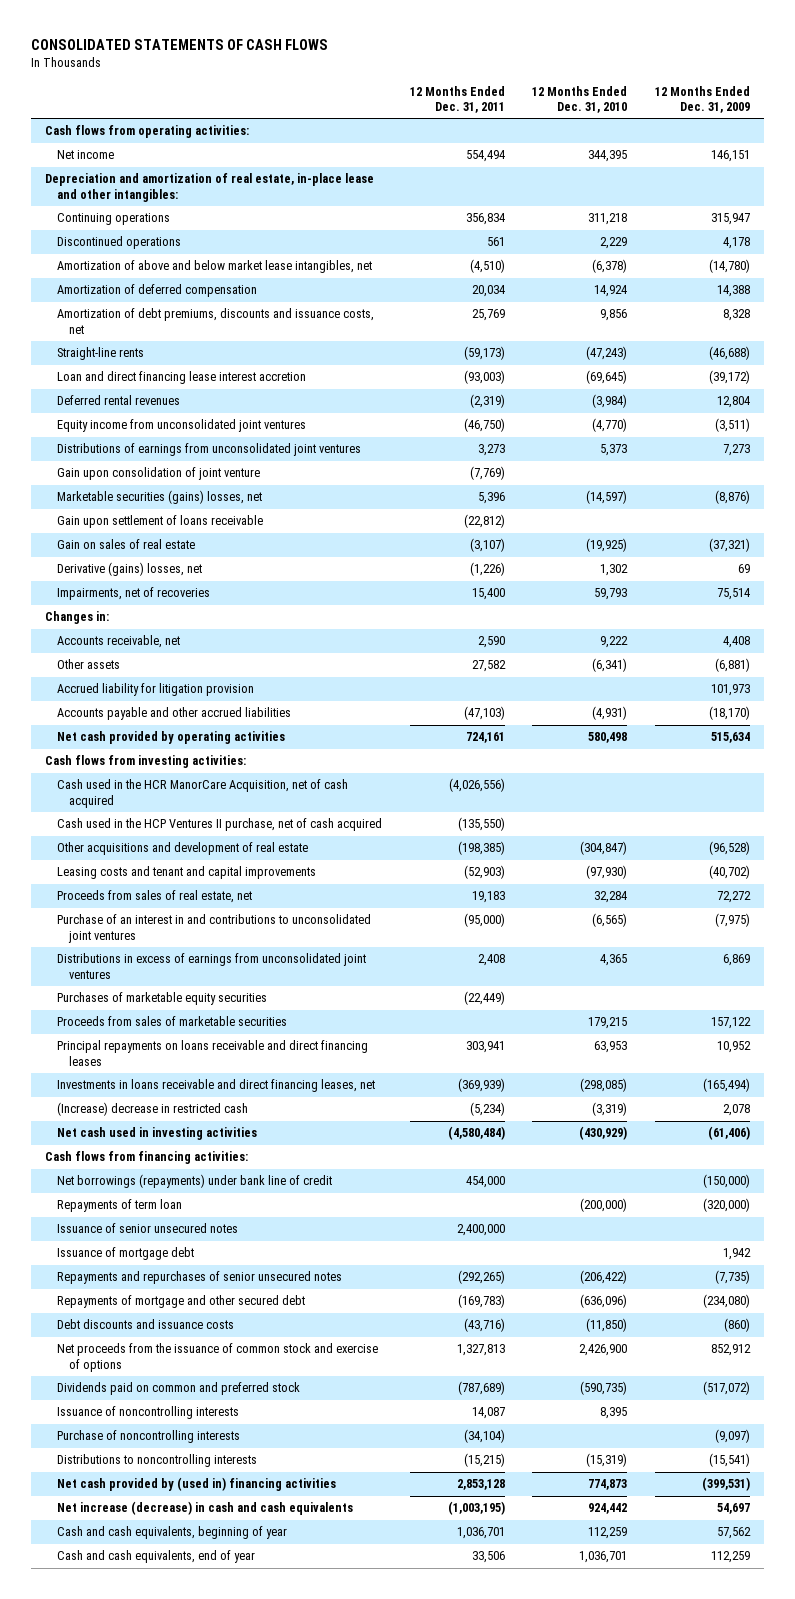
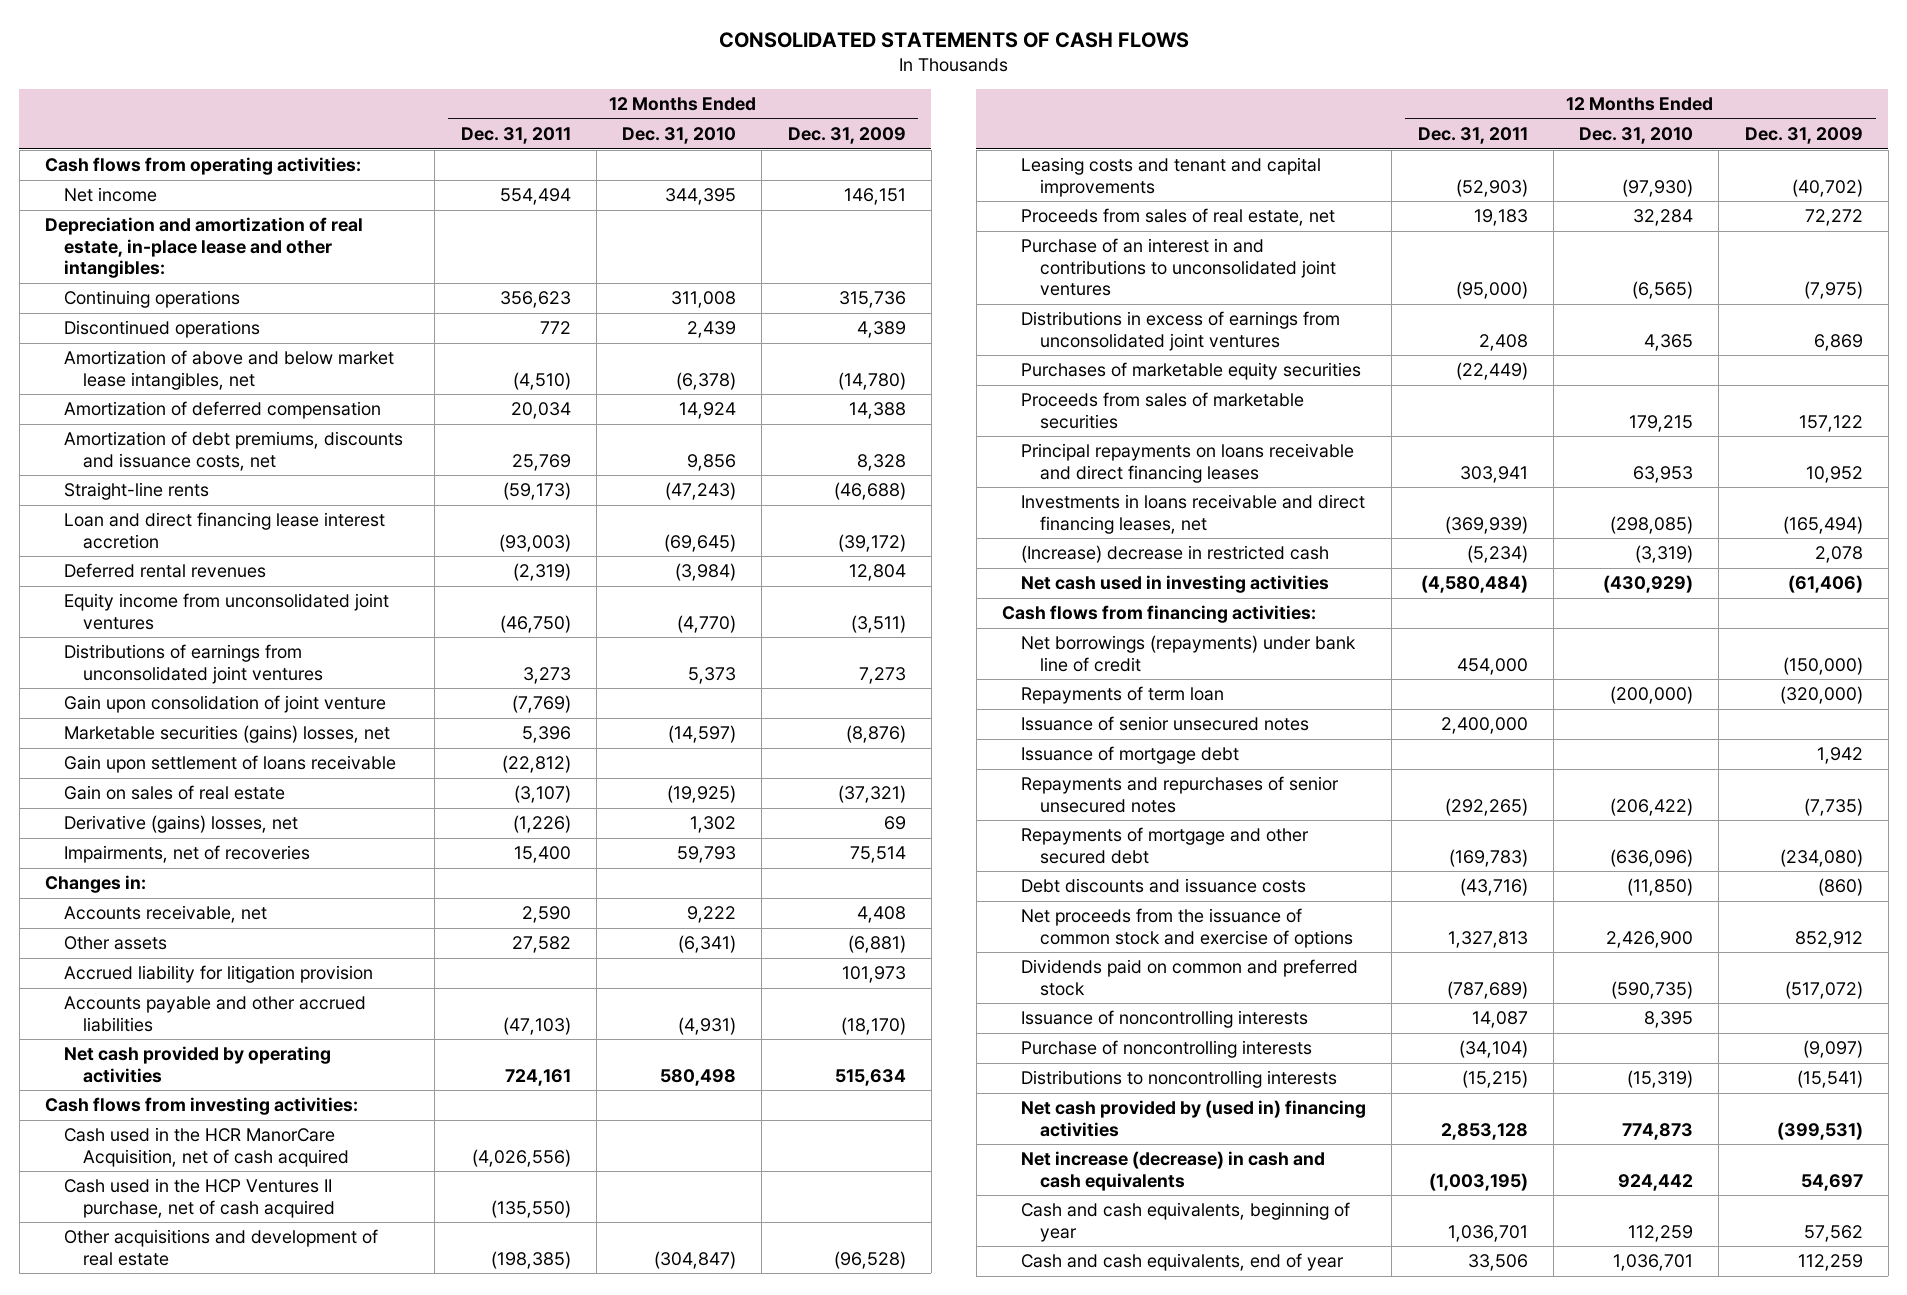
[465,213,505,226] 356,834 -> [499,291,571,309] 356,623
[588,213,628,226] 311,218 -> [671,291,737,309] 311,008
[711,213,751,226] 315,947 -> [838,291,906,309] 315,736
[486,237,505,247] 561 -> [539,321,571,335] 772
[600,237,628,250] 2,229 -> [687,321,737,339] 2,439
[723,237,751,250] 4,178 -> [856,321,906,339] 4,389

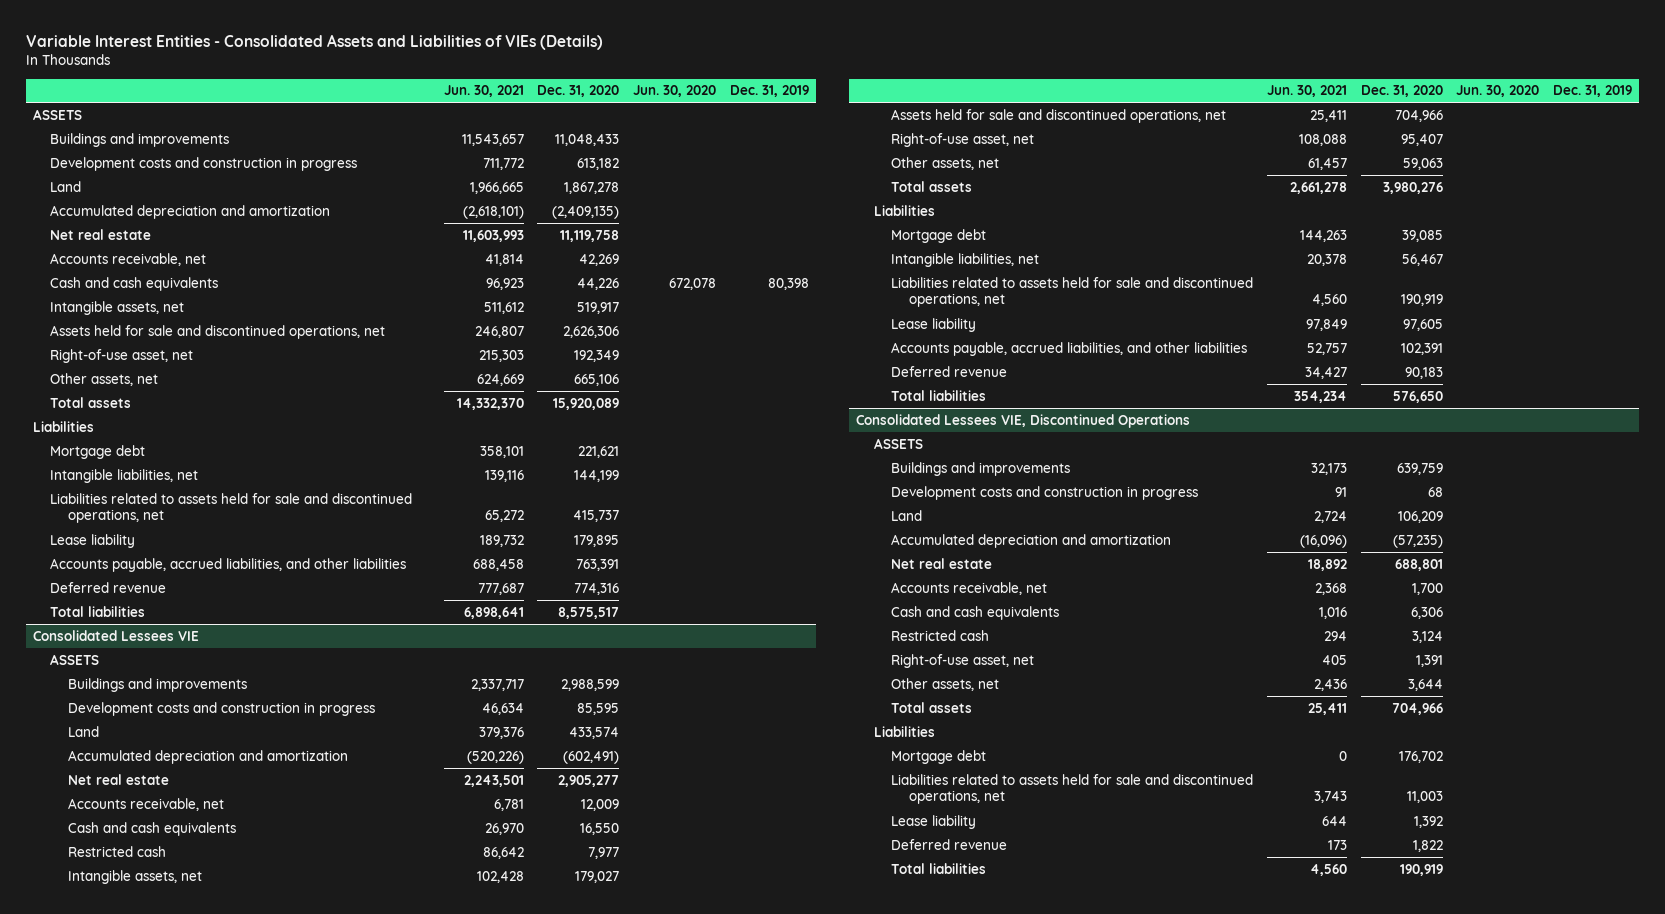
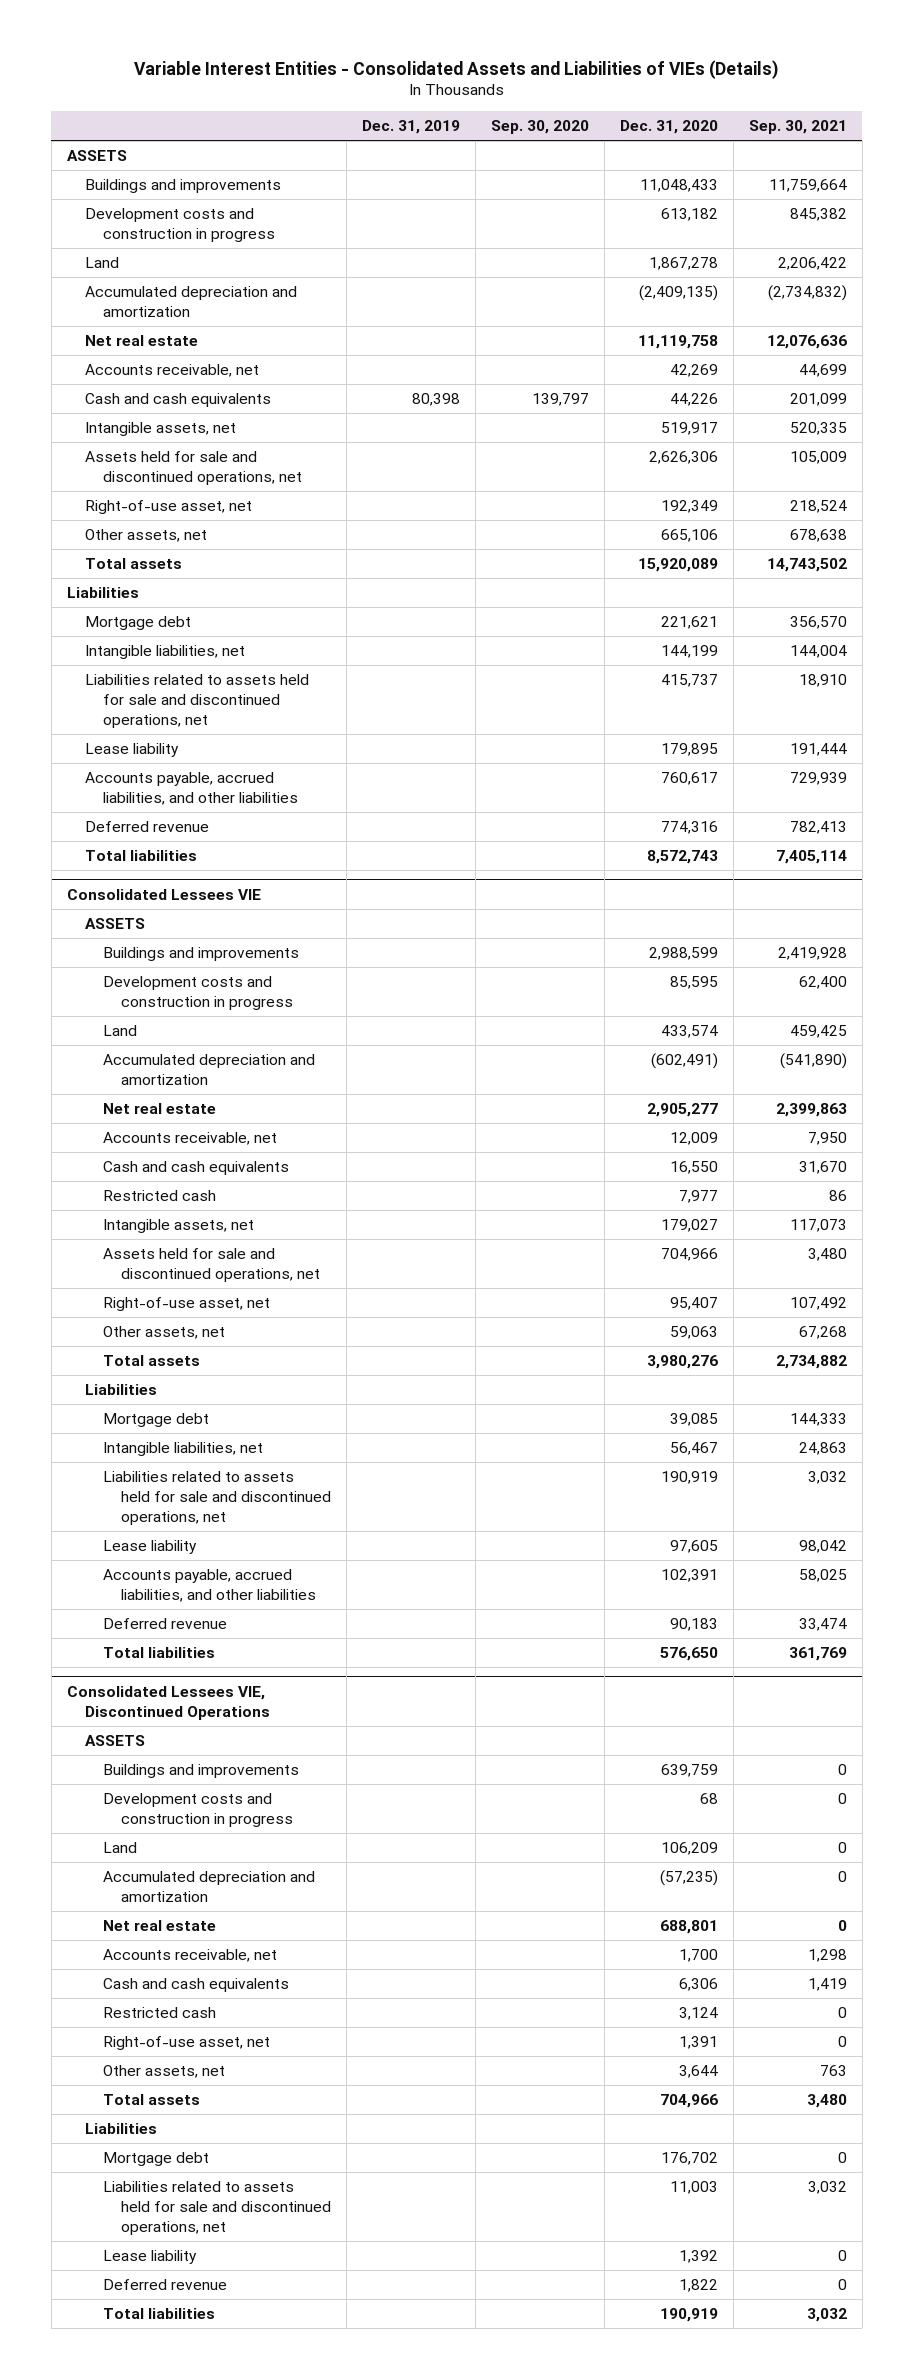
[443,85,524,98] Jun. 30, 2021 -> none
[633,85,717,98] Jun. 30, 2020 -> none
none -> [490,119,589,134] Sep. 30, 2020
none -> [748,119,847,134] Sep. 30, 2021
[576,558,620,571] 763,391 -> [660,772,718,786] 760,617
[558,606,620,619] 8,575,517 -> [646,850,718,865] 8,572,743

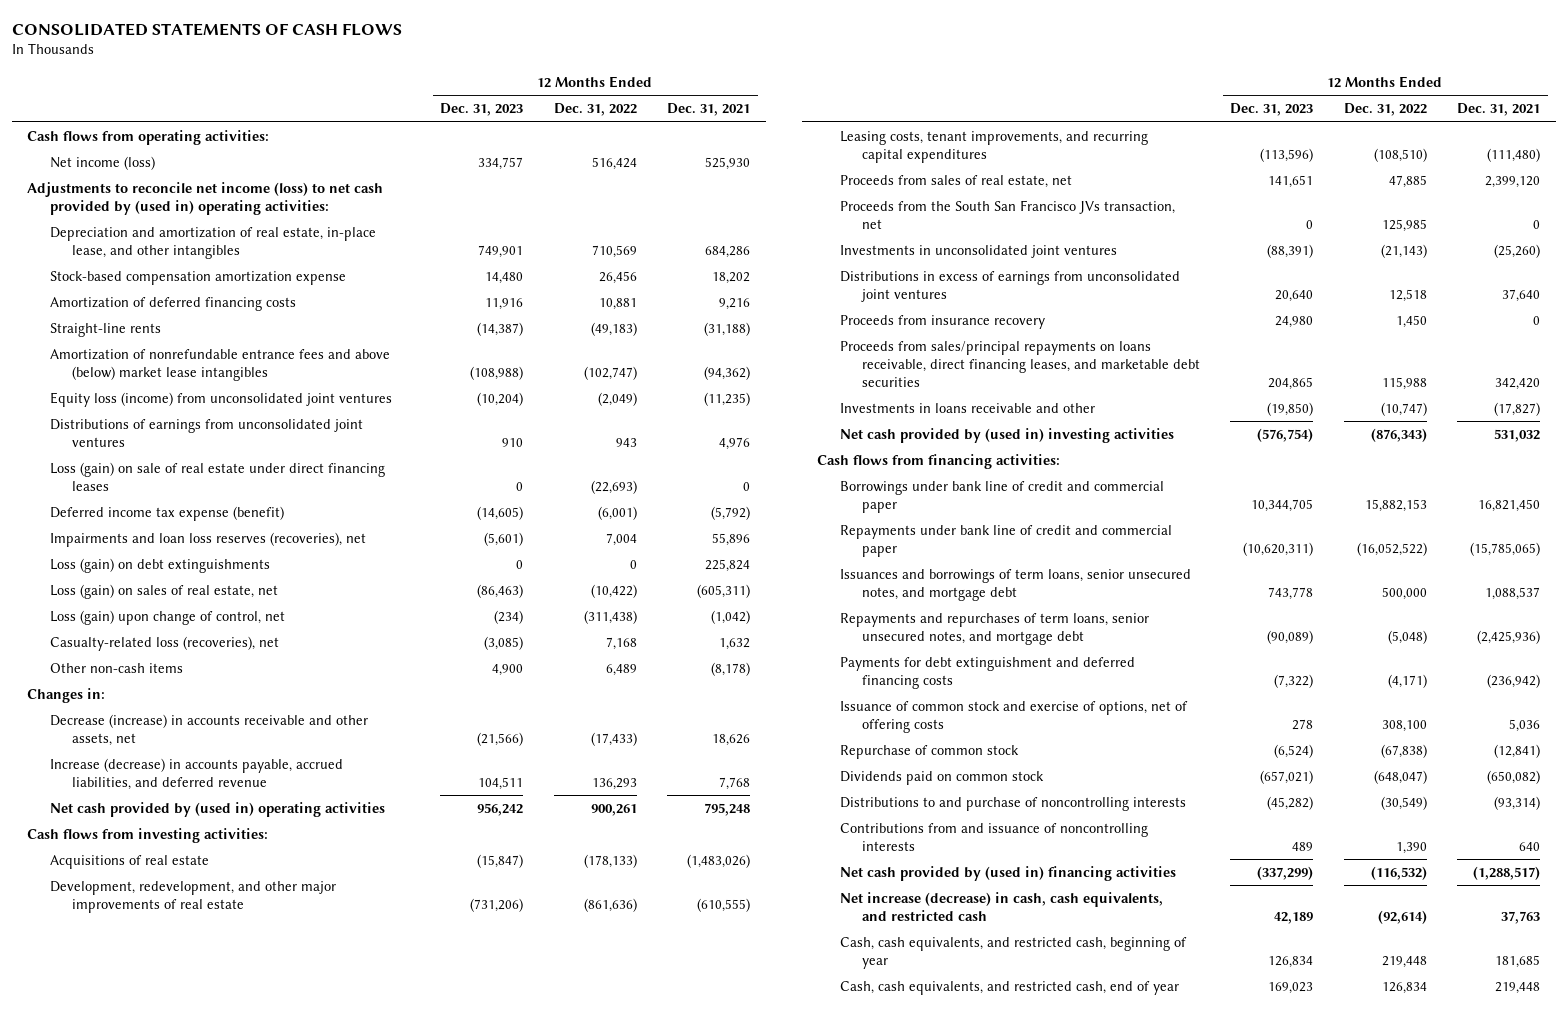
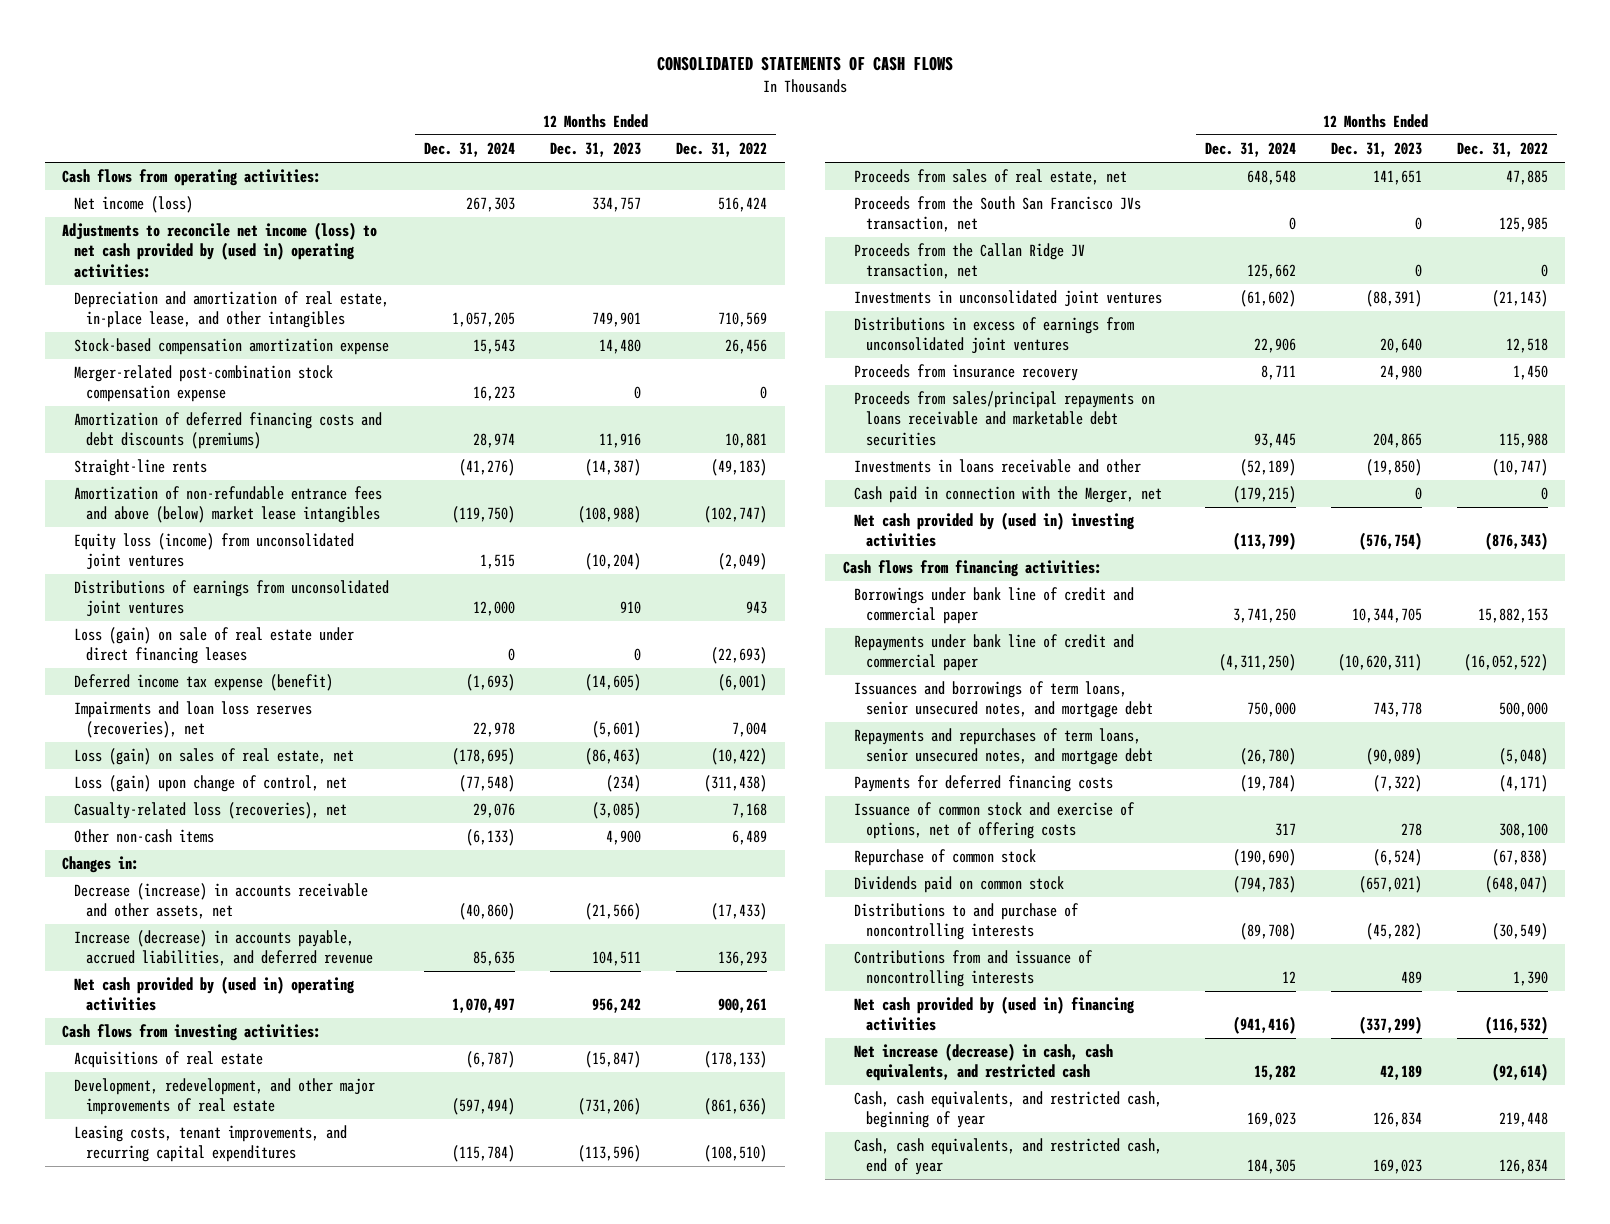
[667,103,751,117] Dec. 31, 2021 -> none
none -> [424,142,516,158] Dec. 31, 2024
none -> [74,365,334,403] Merger-related post-combination stock compensation expense
[49,296,296,311] Amortization of deferred financing costs -> [74,412,383,450] Amortization of deferred financing costs and debt discounts (premiums)
[49,348,390,381] Amortization of nonrefundable entrance fees and above (below) market lease intangibles -> [74,486,383,524] Amortization of non-refundable entrance fees and above (below) market lease intangibles
[49,557,270,573] Loss (gain) on debt extinguishments -> none
none -> [854,243,1086,280] Proceeds from the Callan Ridge JV transaction, net
[839,340,1200,387] Proceeds from sales/principal repayments on loans receivable, direct financing leases, and marketable debt securities -> [854,391,1156,446] Proceeds from sales/principal repayments on loans receivable and marketable debt securities
none -> [854,486,1163,504] Cash paid in connection with the Merger, net
[839,656,1135,689] Payments for debt extinguishment and deferred financing costs -> [854,775,1114,793] Payments for deferred financing costs

